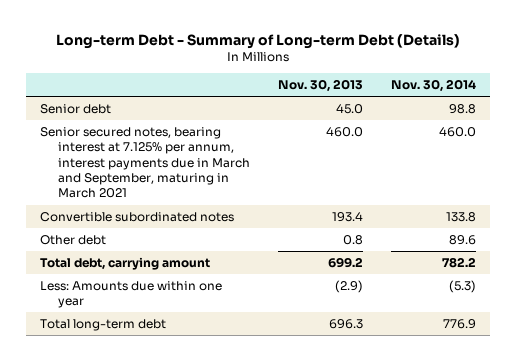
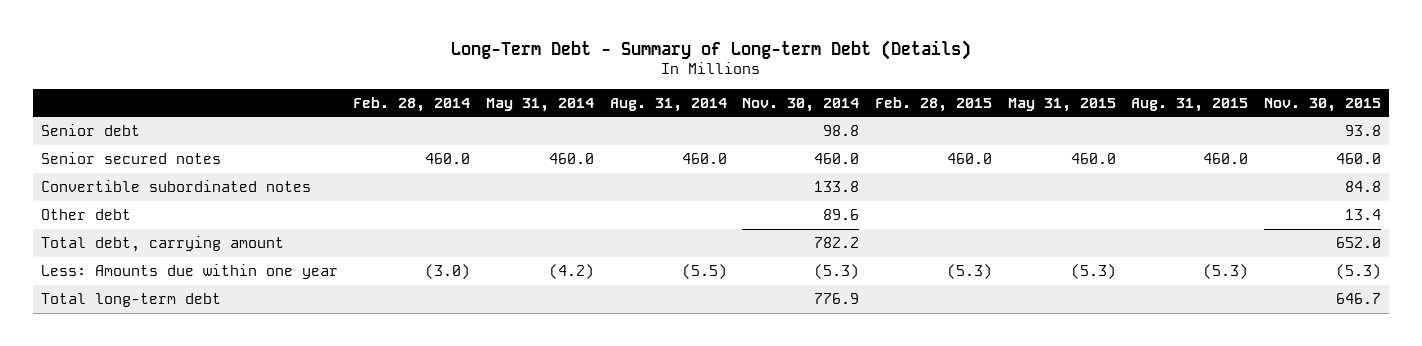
[55,33,460,49] Long-term Debt - Summary of Long-term Debt (Details) -> [450,40,971,61] Long-Term Debt - Summary of Long-term Debt (Details)
[277,79,363,93] Nov. 30, 2013 -> none
none -> [353,96,471,112] Feb. 28, 2014
none -> [486,97,595,112] May 31, 2014
none -> [609,97,727,112] Aug. 31, 2014
none -> [875,96,993,112] Feb. 28, 2015
none -> [1007,97,1116,112] May 31, 2015
none -> [1131,97,1249,112] Aug. 31, 2015
none -> [1264,97,1382,112] Nov. 30, 2015
[40,126,250,199] Senior secured notes, bearing interest at 7.125% per annum, interest payments due in March and September, maturing in March 2021 -> [40,151,221,164] Senior secured notes

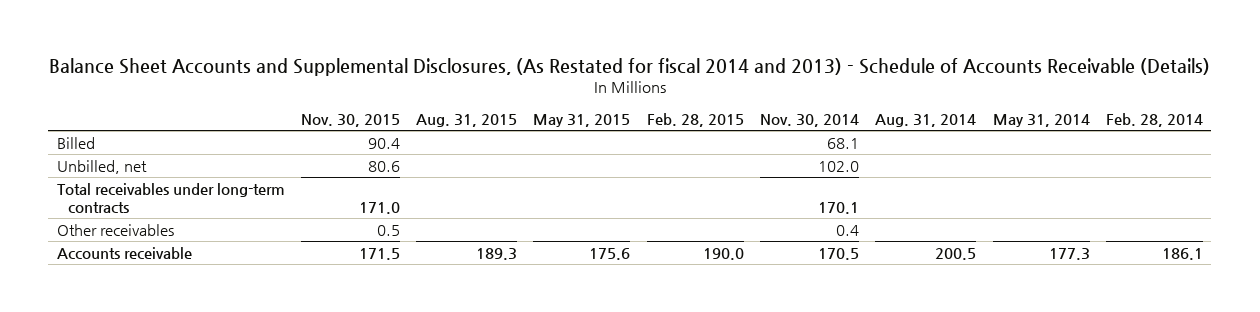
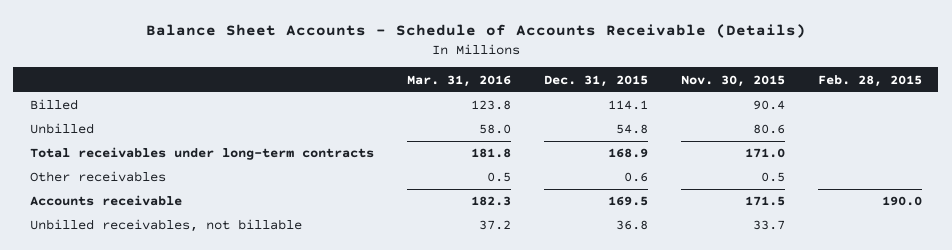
[48,57,1210,76] Balance Sheet Accounts and Supplemental Disclosures, (As Restated for fiscal 2014 and 2013) - Schedule of Accounts Receivable (Details) -> [145,23,806,38] Balance Sheet Accounts - Schedule of Accounts Receivable (Details)
[416,113,518,127] Aug. 31, 2015 -> none
[533,113,631,127] May 31, 2015 -> none
[760,113,860,127] Nov. 30, 2014 -> none
[875,113,977,127] Aug. 31, 2014 -> none
[992,113,1090,127] May 31, 2014 -> none
[1105,112,1203,127] Feb. 28, 2014 -> none
none -> [406,74,511,87] Mar. 31, 2016
none -> [543,74,648,87] Dec. 31, 2015
[56,159,147,174] Unbilled, net -> [29,123,94,135] Unbilled
none -> [29,219,302,233] Unbilled receivables, not billable

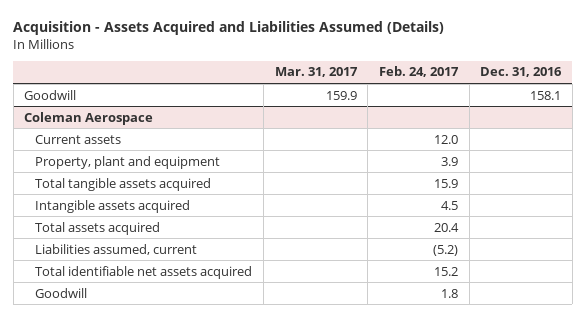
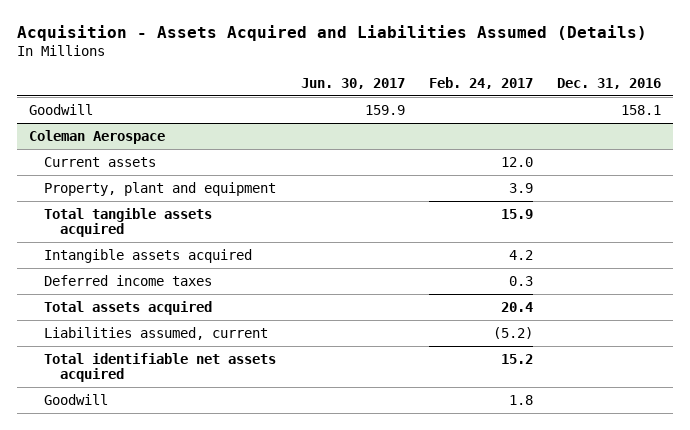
[274,67,358,78] Mar. 31, 2017 -> none
none -> [300,77,405,89] Jun. 30, 2017
[440,200,458,210] 4.5 -> [508,249,533,260] 4.2
none -> [44,274,213,286] Deferred income taxes

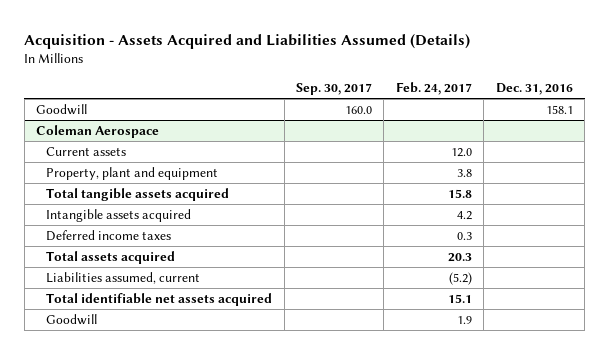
[300,77,405,89] Jun. 30, 2017 -> none
none -> [296,82,373,95] Sep. 30, 2017
[508,182,533,193] 3.9 -> [456,168,472,177] 3.8
[500,208,533,219] 15.9 -> [447,188,472,198] 15.8
[500,301,533,312] 20.4 -> [447,252,472,262] 20.3
[500,353,533,364] 15.2 -> [447,293,472,303] 15.1
[508,394,533,405] 1.8 -> [456,315,472,324] 1.9

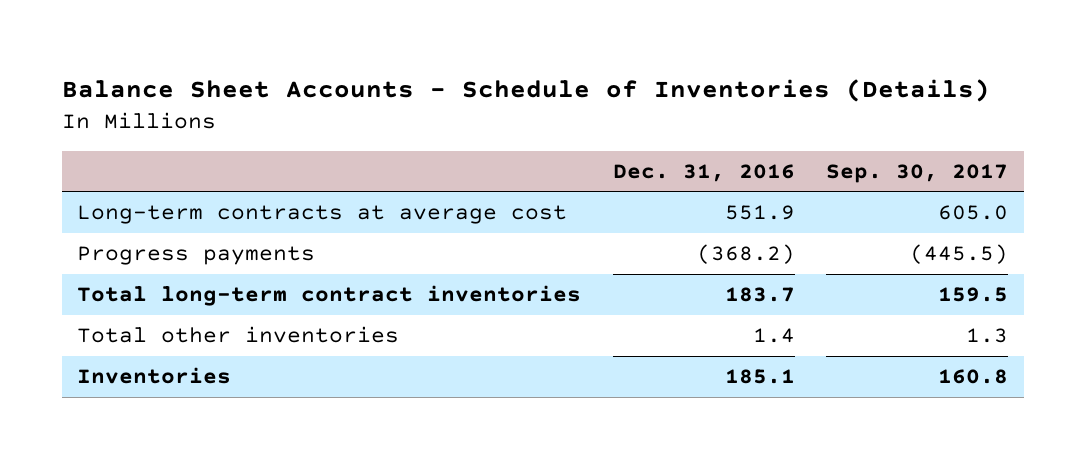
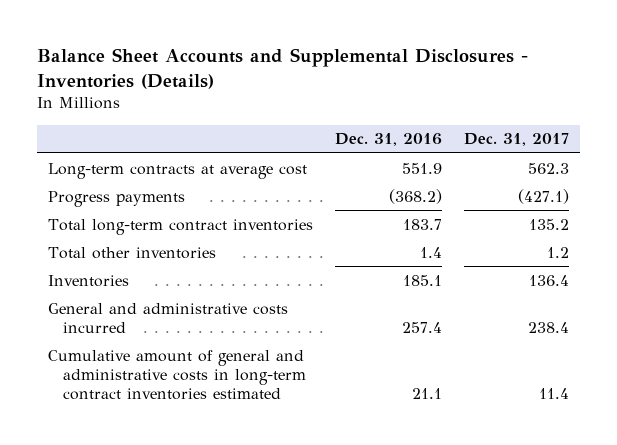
[61,79,990,103] Balance Sheet Accounts - Schedule of Inventories (Details) -> [36,47,528,89] Balance Sheet Accounts and Supplemental Disclosures - Inventories (Details)
[826,163,1009,183] Sep. 30, 2017 -> none
none -> [464,133,570,147] Dec. 31, 2017
none -> [48,302,289,333] General and administrative costs incurred
none -> [48,349,306,401] Cumulative amount of general and administrative costs in long-term contract inventories estimated

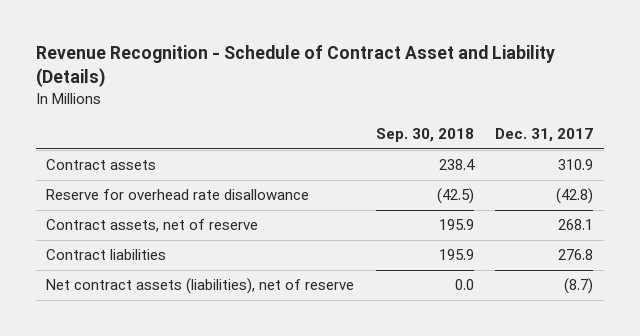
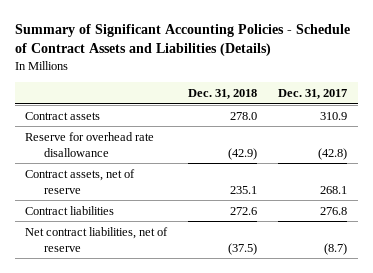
[35,45,555,88] Revenue Recognition - Schedule of Contract Asset and Liability (Details) -> [14,24,350,57] Summary of Significant Accounting Policies - Schedule of Contract Assets and Liabilities (Details)
[375,128,474,143] Sep. 30, 2018 -> none
none -> [188,88,258,99] Dec. 31, 2018
[46,278,355,295] Net contract assets (liabilities), net of reserve -> [25,226,169,252] Net contract liabilities, net of reserve

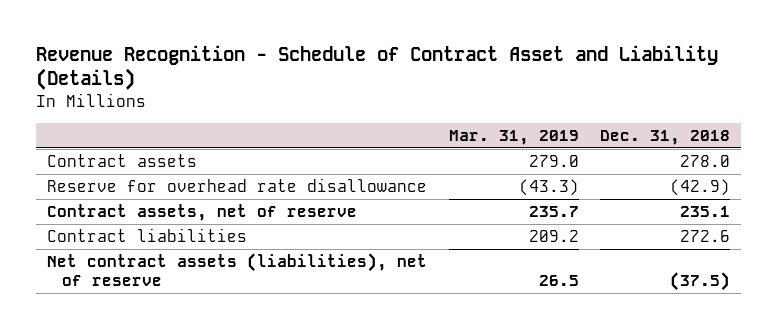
[14,24,350,57] Summary of Significant Accounting Policies - Schedule of Contract Assets and Liabilities (Details) -> [35,44,718,91] Revenue Recognition - Schedule of Contract Asset and Liability (Details)
[278,88,348,99] Dec. 31, 2017 -> none
none -> [448,130,579,146] Mar. 31, 2019
[25,226,169,252] Net contract liabilities, net of reserve -> [46,253,427,286] Net contract assets (liabilities), net of reserve

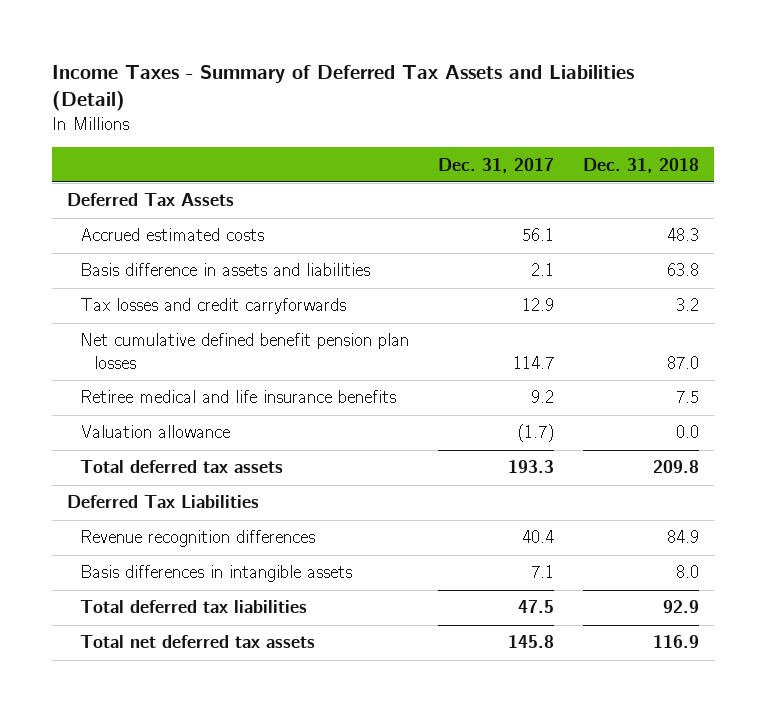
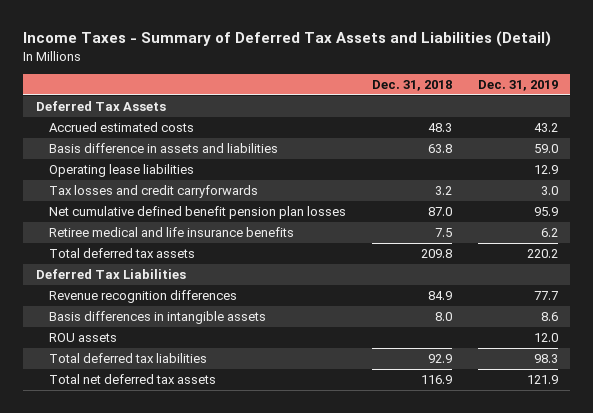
[438,157,555,173] Dec. 31, 2017 -> none
none -> [477,79,558,91] Dec. 31, 2019
none -> [49,164,195,178] Operating lease liabilities
[80,425,231,439] Valuation allowance -> none
none -> [49,333,118,343] ROU assets

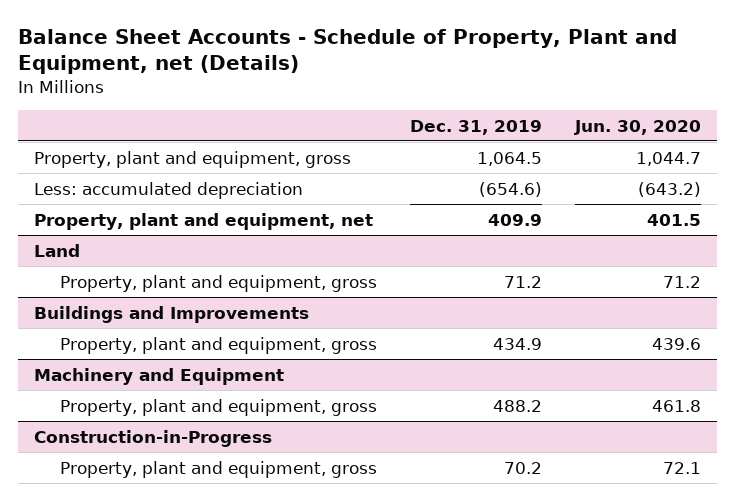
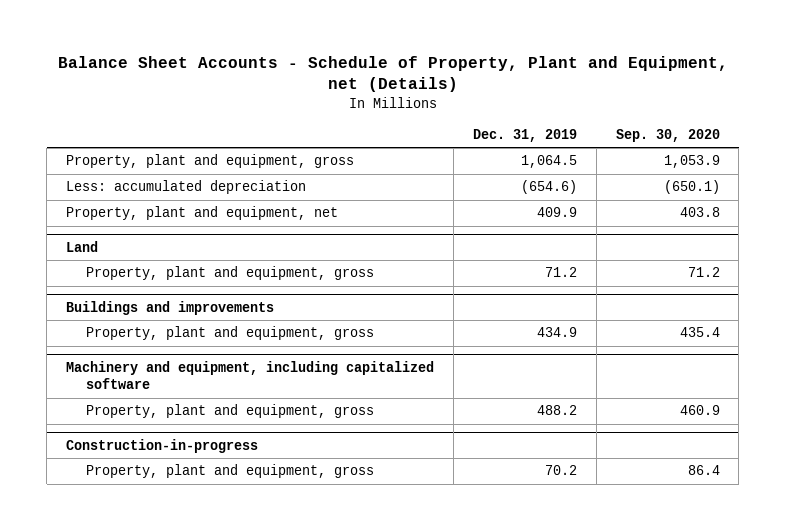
[573,119,701,135] Jun. 30, 2020 -> none
none -> [615,128,720,142] Sep. 30, 2020
[34,305,310,323] Buildings and Improvements -> [66,301,275,316] Buildings and improvements
[34,367,285,385] Machinery and Equipment -> [66,361,435,390] Machinery and equipment, including capitalized software
[34,429,273,447] Construction-in-Progress -> [66,439,259,454] Construction-in-progress

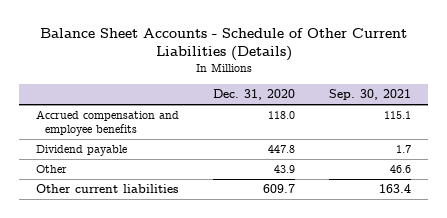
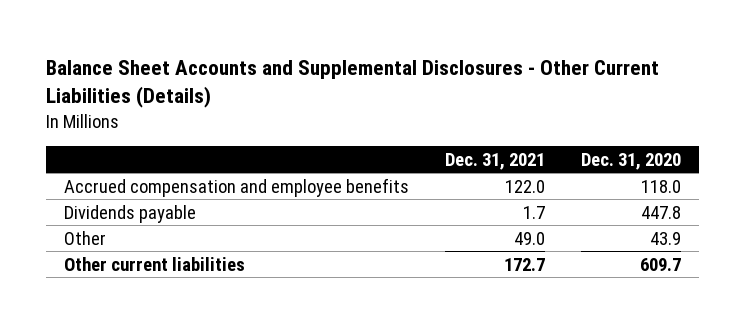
[39,27,407,62] Balance Sheet Accounts - Schedule of Other Current Liabilities (Details) -> [46,59,660,109] Balance Sheet Accounts and Supplemental Disclosures - Other Current Liabilities (Details)
[328,89,411,101] Sep. 30, 2021 -> none
none -> [445,152,546,170] Dec. 31, 2021
[36,145,128,157] Dividend payable -> [64,204,197,223] Dividends payable

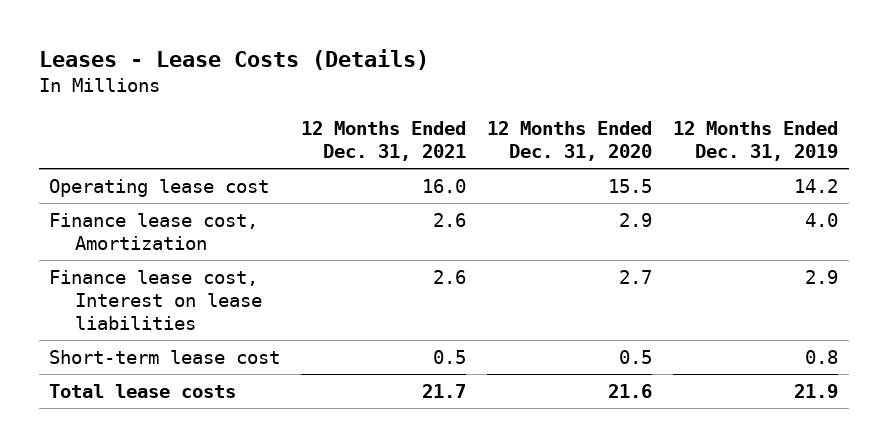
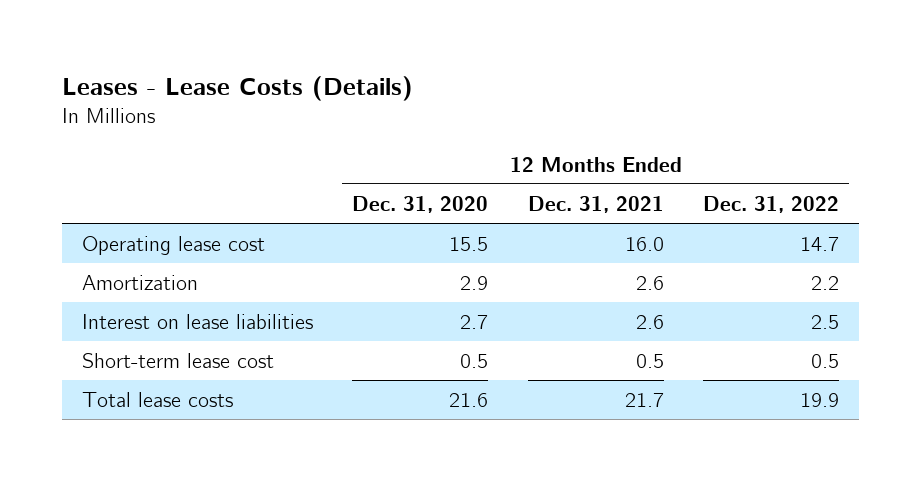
[673,120,839,161] 12 Months Ended Dec. 31, 2019 -> none
none -> [703,195,840,213] Dec. 31, 2022
[49,212,259,250] Finance lease cost, Amortization -> [81,274,198,290] Amortization
[49,269,262,330] Finance lease cost, Interest on lease liabilities -> [81,313,313,329] Interest on lease liabilities

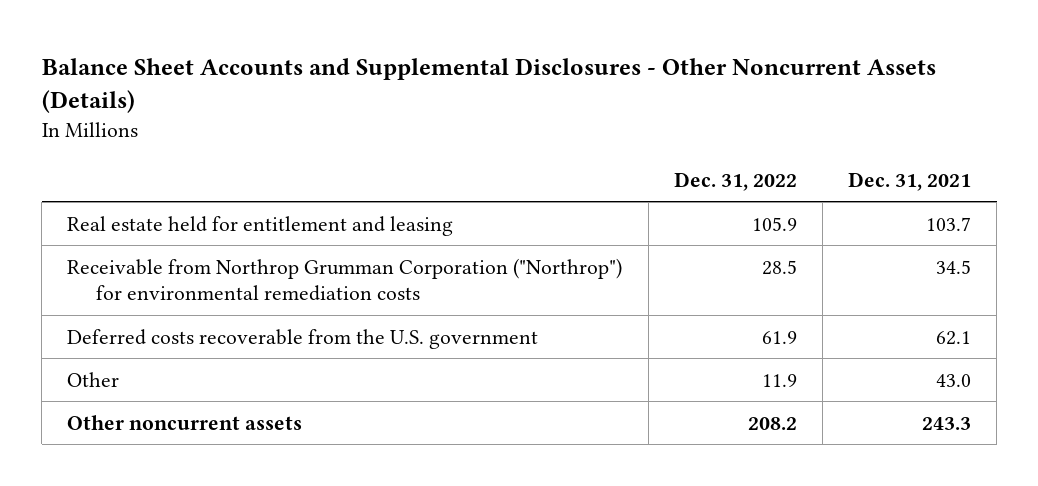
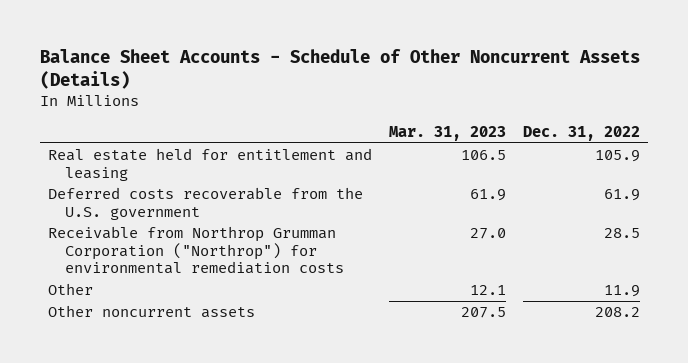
[41,57,936,114] Balance Sheet Accounts and Supplemental Disclosures - Other Noncurrent Assets (Details) -> [39,49,640,90] Balance Sheet Accounts - Schedule of Other Noncurrent Assets (Details)
[847,171,971,191] Dec. 31, 2021 -> none
none -> [388,126,506,142] Mar. 31, 2023
[67,257,623,302] Receivable from Northrop Grumman Corporation ("Northrop") for environmental remediation costs -> [48,226,345,275] Receivable from Northrop Grumman Corporation ("Northrop") for environmental remediation costs

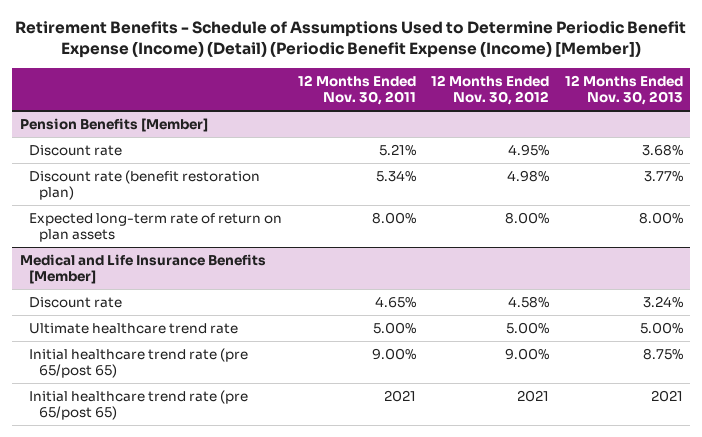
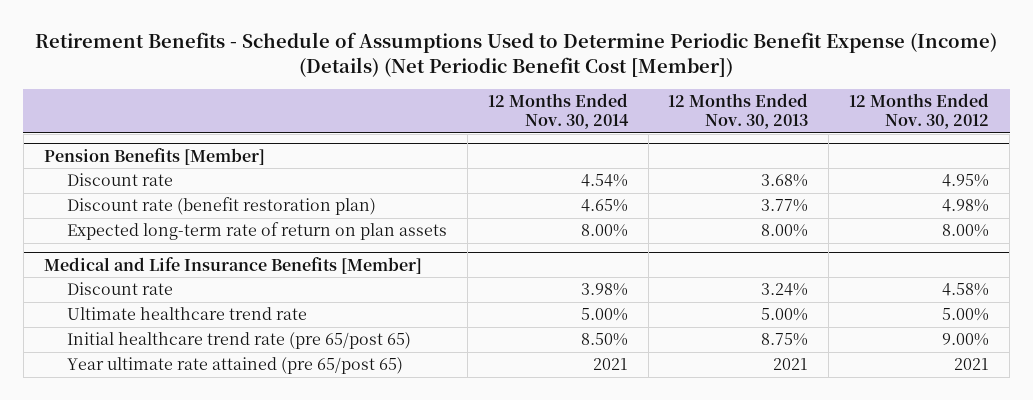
[15,21,687,59] Retirement Benefits - Schedule of Assumptions Used to Determine Periodic Benefit Expense (Income) (Detail) (Periodic Benefit Expense (Income) [Member]) -> [35,31,998,77] Retirement Benefits - Schedule of Assumptions Used to Determine Periodic Benefit Expense (Income) (Details) (Net Periodic Benefit Cost [Member])
[297,75,416,106] 12 Months Ended Nov. 30, 2011 -> none
none -> [487,93,629,130] 12 Months Ended Nov. 30, 2014
[29,390,249,421] Initial healthcare trend rate (pre 65/post 65) -> [66,357,403,375] Year ultimate rate attained (pre 65/post 65)

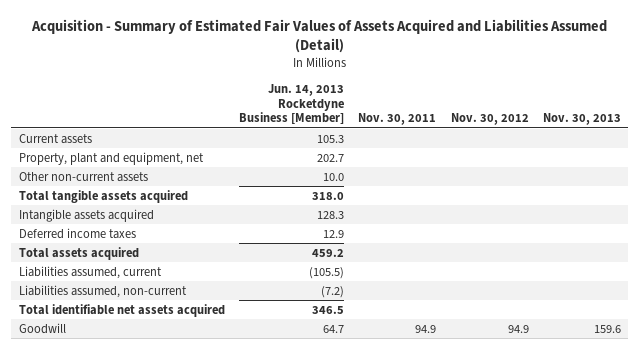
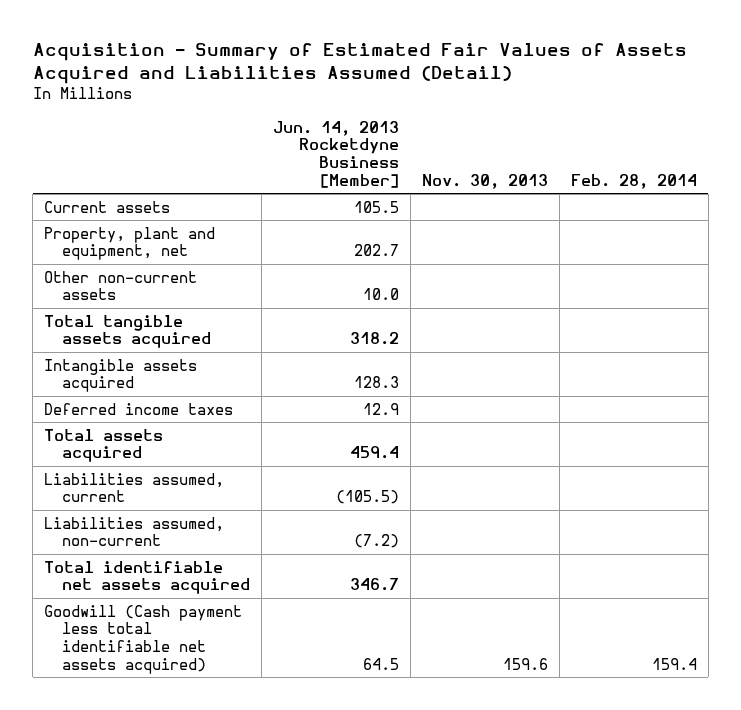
[358,113,437,126] Nov. 30, 2011 -> none
[450,113,529,126] Nov. 30, 2012 -> none
none -> [570,174,697,190] Feb. 28, 2014
[316,134,344,143] 105.3 -> [353,200,399,213] 105.5
[311,191,344,200] 318.0 -> [349,332,399,346] 318.2
[311,248,344,257] 459.2 -> [349,446,399,460] 459.4
[18,322,66,334] Goodwill -> none
[311,305,344,314] 346.5 -> [349,578,399,592] 346.7
none -> [44,604,243,675] Goodwill (Cash payment less total identifiable net assets acquired)

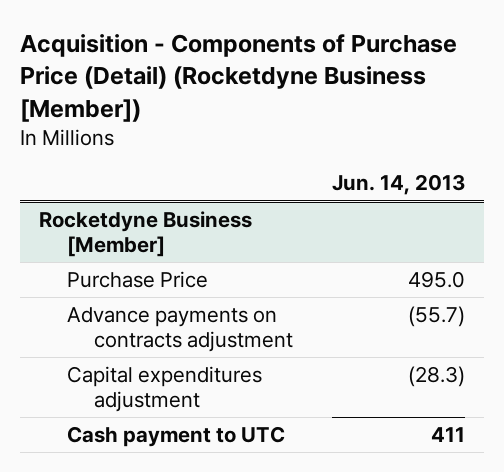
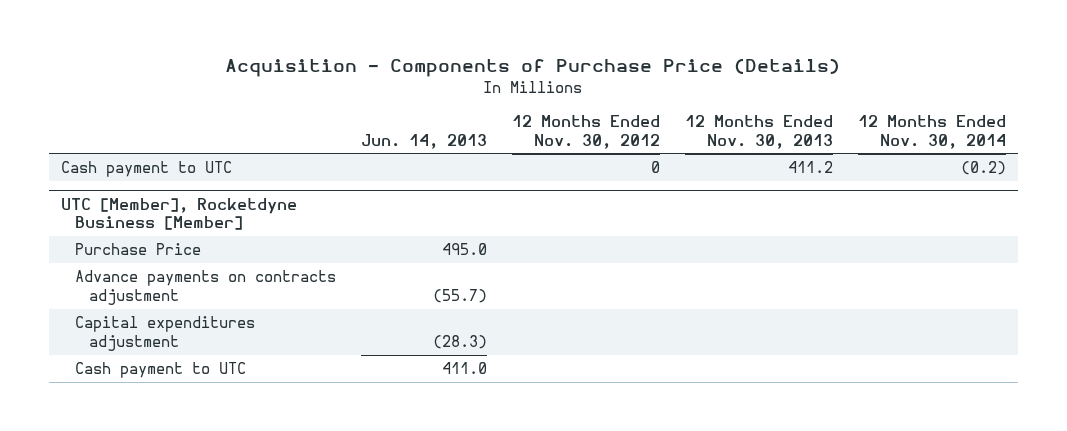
[19,34,457,122] Acquisition - Components of Purchase Price (Detail) (Rocketdyne Business [Member]) -> [225,58,841,78] Acquisition - Components of Purchase Price (Details)
none -> [511,115,660,149] 12 Months Ended Nov. 30, 2012
none -> [684,115,833,149] 12 Months Ended Nov. 30, 2013
none -> [857,115,1006,149] 12 Months Ended Nov. 30, 2014
none -> [61,161,233,178] Cash payment to UTC
[39,210,253,257] Rocketdyne Business [Member] -> [61,197,298,231] UTC [Member], Rocketdyne Business [Member]
[430,426,465,442] 411 -> [441,362,487,375] 411.0

